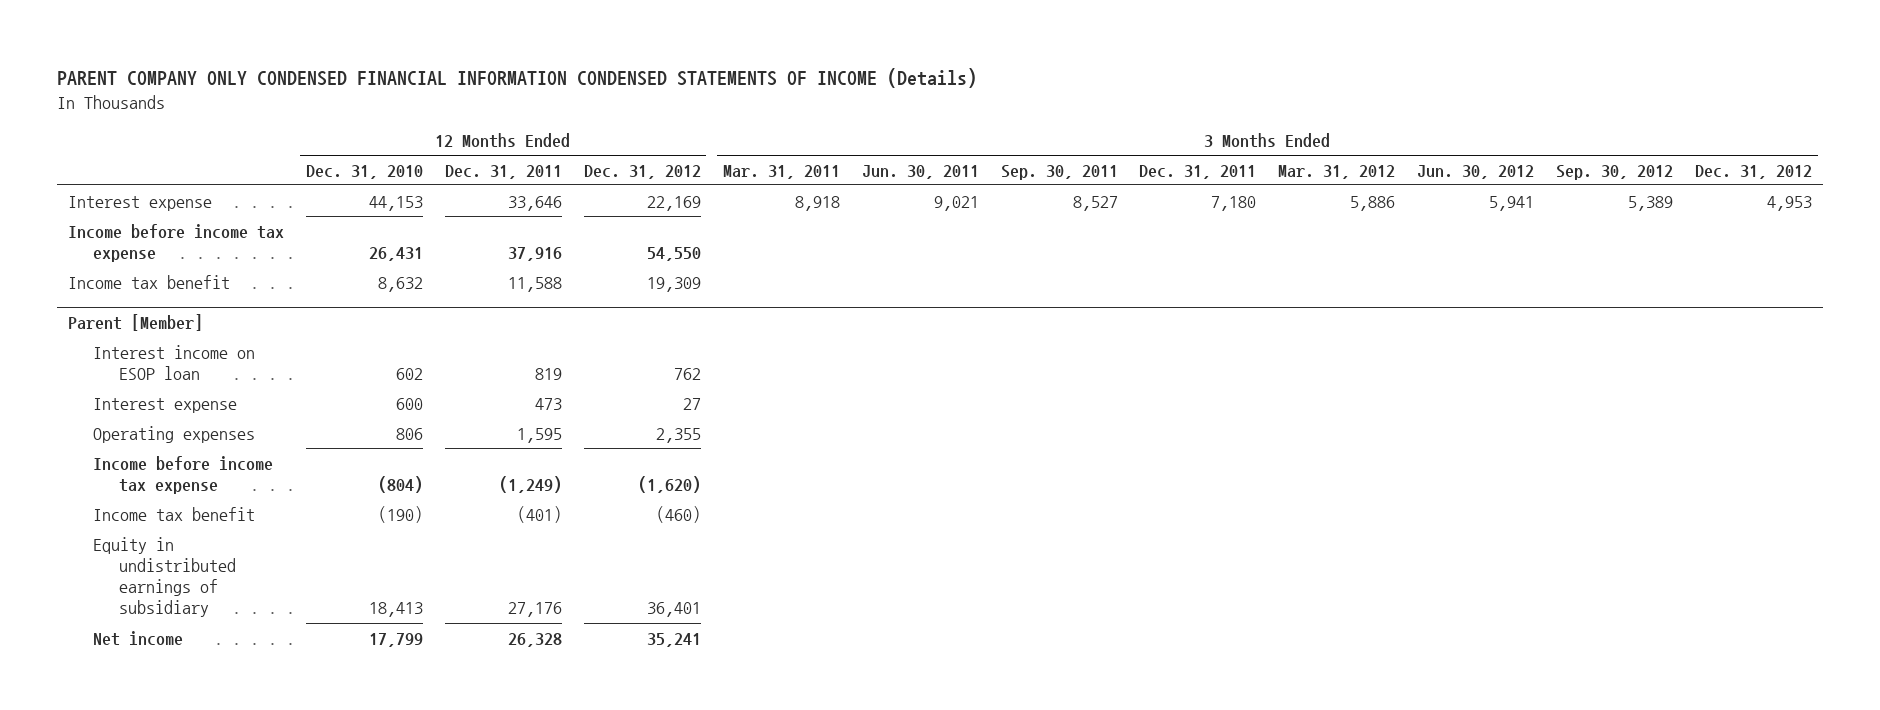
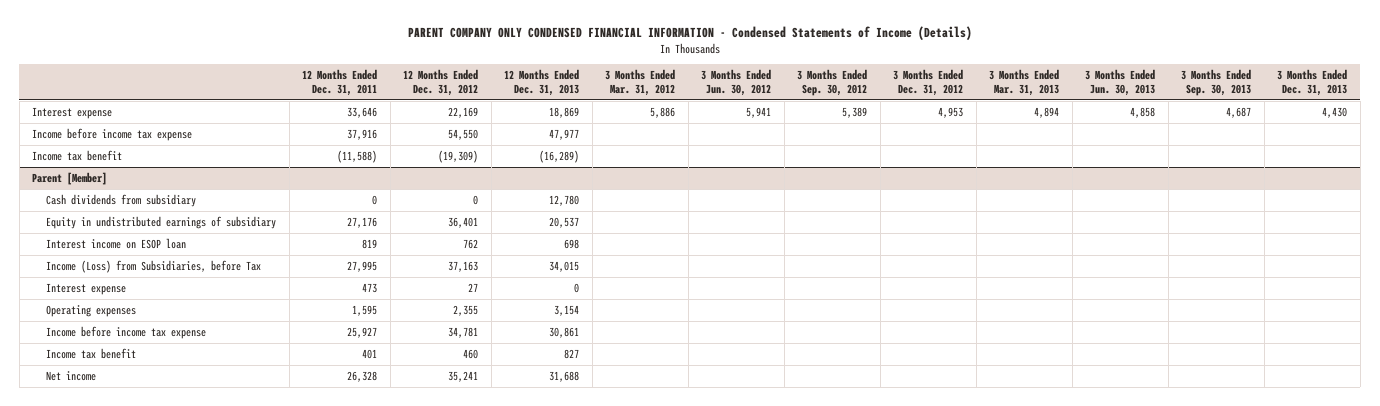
[56,68,977,89] PARENT COMPANY ONLY CONDENSED FINANCIAL INFORMATION CONDENSED STATEMENTS OF INCOME (Details) -> [407,26,972,41] PARENT COMPANY ONLY CONDENSED FINANCIAL INFORMATION - Condensed Statements of Income (Details)
[305,164,423,179] Dec. 31, 2010 -> none
[722,164,840,179] Mar. 31, 2011 -> none
[861,164,979,179] Jun. 30, 2011 -> none
[1000,164,1118,180] Sep. 30, 2011 -> none
[1139,164,1257,179] Dec. 31, 2011 -> none
none -> [504,68,580,97] 12 Months Ended Dec. 31, 2013
none -> [989,68,1060,97] 3 Months Ended Mar. 31, 2013
none -> [1085,68,1156,97] 3 Months Ended Jun. 30, 2013
none -> [1181,68,1252,97] 3 Months Ended Sep. 30, 2013
none -> [1277,68,1348,97] 3 Months Ended Dec. 31, 2013
[507,276,562,292] 11,588 -> [337,149,378,163] (11,588)
[646,276,701,292] 19,309 -> [438,149,479,163] (19,309)
none -> [46,193,197,207] Cash dividends from subsidiary
[93,536,236,618] Equity in undistributed earnings of subsidiary -> [46,215,277,229] Equity in undistributed earnings of subsidiary
none -> [46,259,262,273] Income (Loss) from Subsidiaries, before Tax
[498,475,562,493] (1,249) -> [347,326,378,338] 25,927
[637,475,701,493] (1,620) -> [448,326,479,338] 34,781
[516,505,562,523] (401) -> [362,348,378,359] 401
[655,505,701,523] (460) -> [463,348,479,359] 460

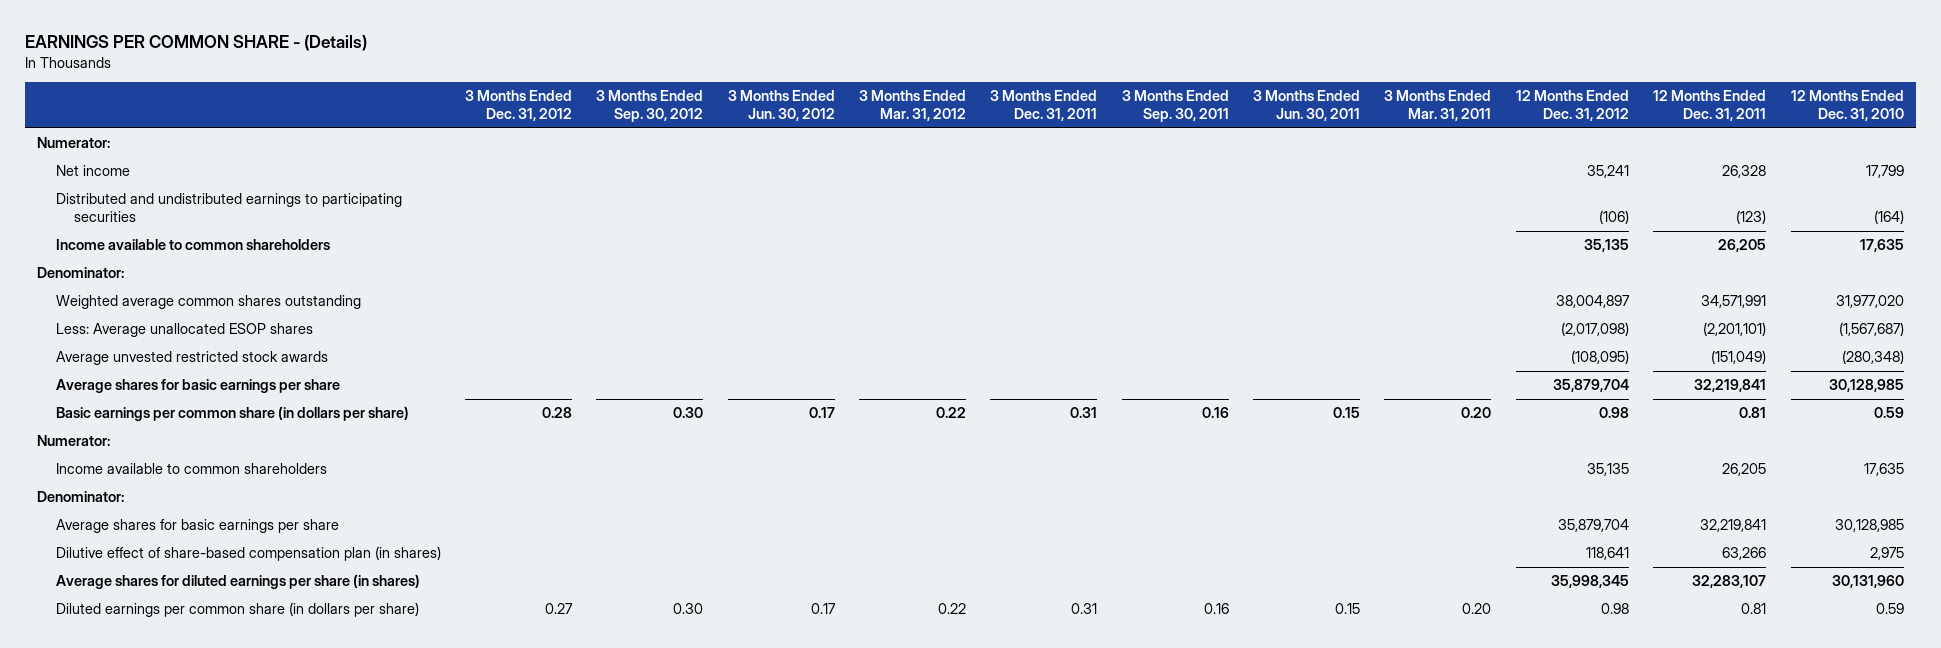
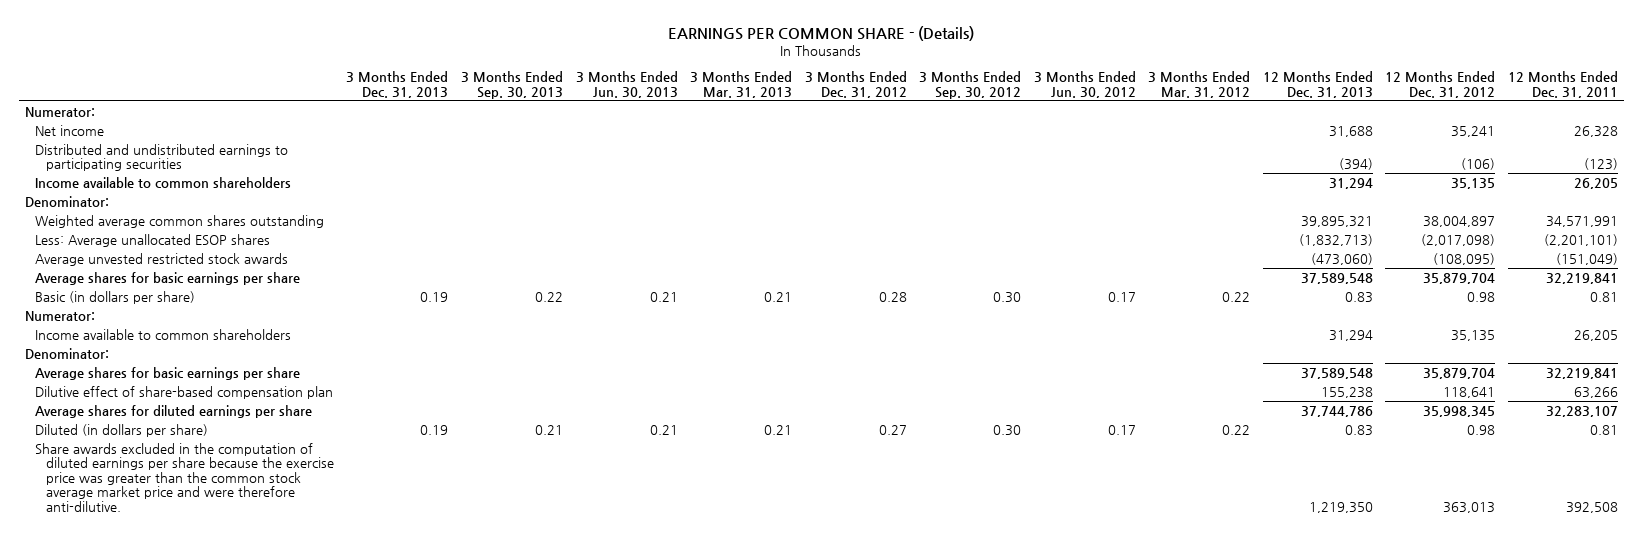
[990,90,1098,122] 3 Months Ended Dec. 31, 2011 -> none
[1121,90,1229,123] 3 Months Ended Sep. 30, 2011 -> none
[1253,90,1361,122] 3 Months Ended Jun. 30, 2011 -> none
[1384,90,1492,122] 3 Months Ended Mar. 31, 2011 -> none
[1790,90,1904,122] 12 Months Ended Dec. 31, 2010 -> none
none -> [346,71,449,98] 3 Months Ended Dec. 31, 2013
none -> [460,71,563,99] 3 Months Ended Sep. 30, 2013
none -> [575,71,678,98] 3 Months Ended Jun. 30, 2013
none -> [690,71,793,98] 3 Months Ended Mar. 31, 2013
none -> [1262,71,1373,98] 12 Months Ended Dec. 31, 2013
[55,406,409,422] Basic earnings per common share (in dollars per share) -> [35,290,196,304] Basic (in dollars per share)
[55,546,441,562] Dilutive effect of share-based compensation plan (in shares) -> [35,385,334,399] Dilutive effect of share-based compensation plan
[55,574,420,590] Average shares for diluted earnings per share (in shares) -> [35,404,313,418] Average shares for diluted earnings per share
[55,602,419,618] Diluted earnings per common share (in dollars per share) -> [35,423,209,437] Diluted (in dollars per share)
none -> [35,442,334,512] Share awards excluded in the computation of diluted earnings per share because the exercise price was greater than the common stock average market price and were therefore anti-dilutive.

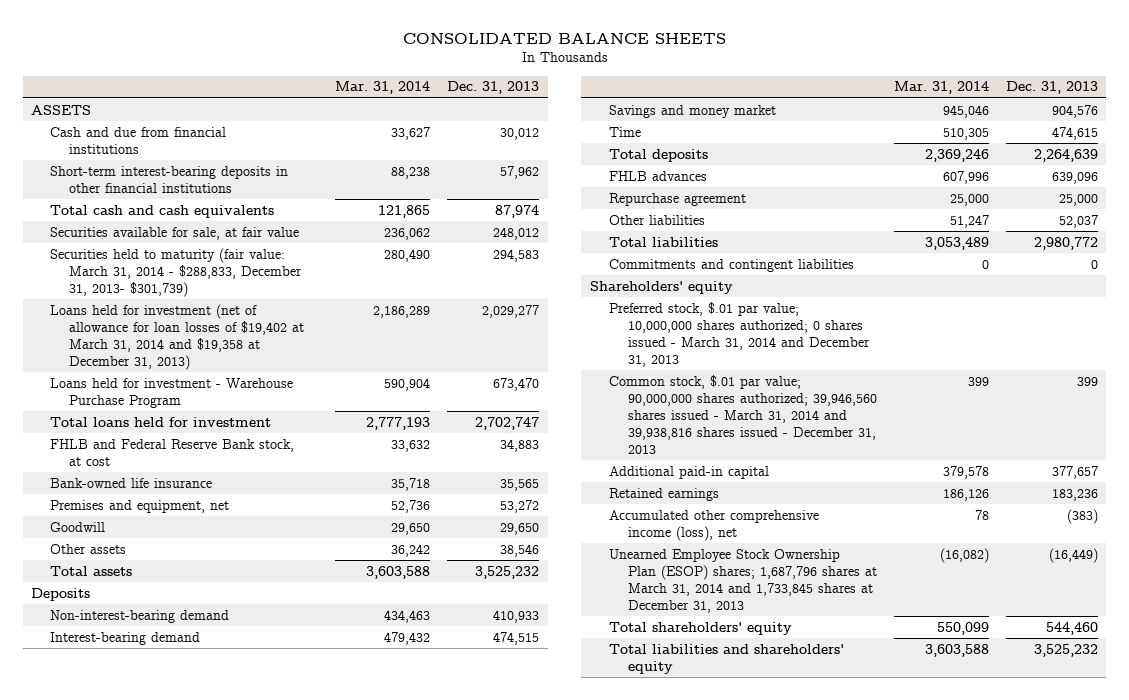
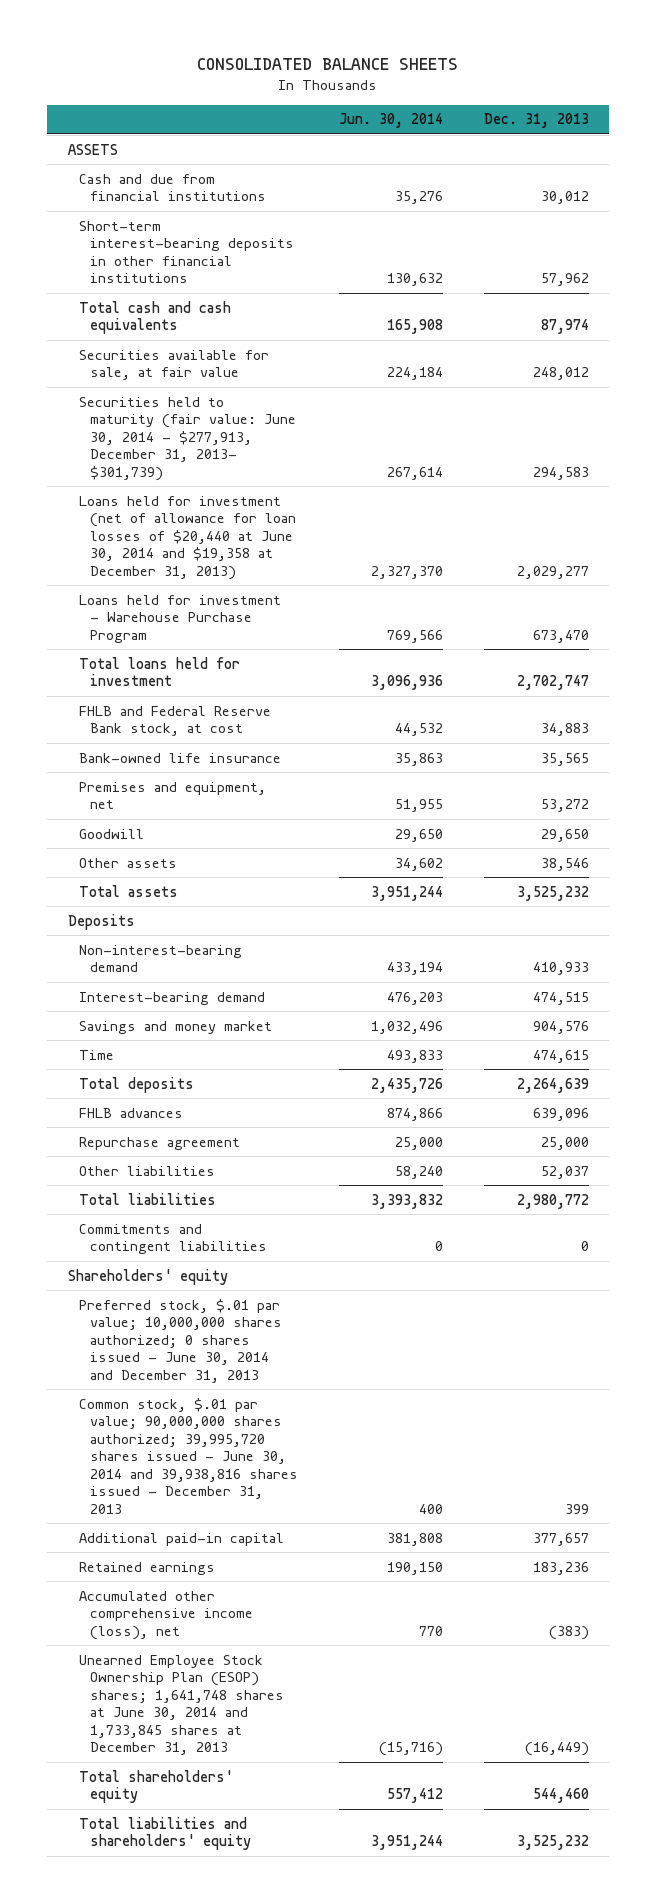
[335,81,431,95] Mar. 31, 2014 -> none
none -> [339,113,444,129] Jun. 30, 2014
[50,247,303,297] Securities held to maturity (fair value: March 31, 2014 - $288,833, December 31, 2013- $301,739) -> [78,396,297,481] Securities held to maturity (fair value: June 30, 2014 - $277,913, December 31, 2013- $301,739)
[50,303,305,370] Loans held for investment (net of allowance for loan losses of $19,402 at March 31, 2014 and $19,358 at December 31, 2013) -> [78,495,297,580] Loans held for investment (net of allowance for loan losses of $20,440 at June 30, 2014 and $19,358 at December 31, 2013)
[608,301,870,367] Preferred stock, $.01 par value; 10,000,000 shares authorized; 0 shares issued - March 31, 2014 and December 31, 2013 -> [78,1298,283,1383] Preferred stock, $.01 par value; 10,000,000 shares authorized; 0 shares issued - June 30, 2014 and December 31, 2013
[608,374,877,455] Common stock, $.01 par value; 90,000,000 shares authorized; 39,946,560 shares issued - March 31, 2014 and 39,938,816 shares issued - December 31, 2013 -> [78,1397,299,1514] Common stock, $.01 par value; 90,000,000 shares authorized; 39,995,720 shares issued - June 30, 2014 and 39,938,816 shares issued - December 31, 2013
[608,548,877,613] Unearned Employee Stock Ownership Plan (ESOP) shares; 1,687,796 shares at March 31, 2014 and 1,733,845 shares at December 31, 2013 -> [78,1654,285,1756] Unearned Employee Stock Ownership Plan (ESOP) shares; 1,641,748 shares at June 30, 2014 and 1,733,845 shares at December 31, 2013

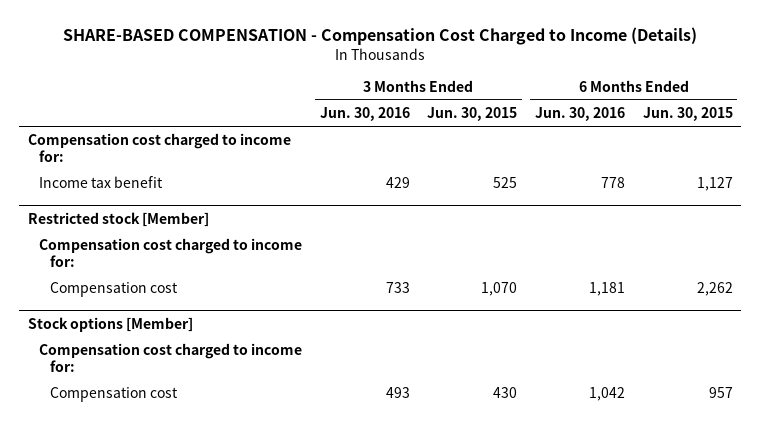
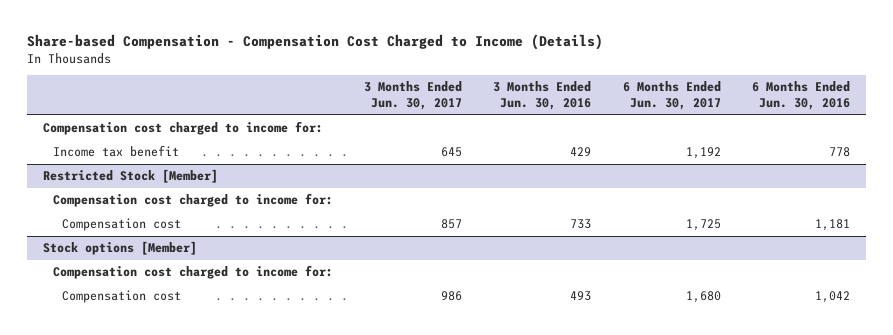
[63,26,698,45] SHARE-BASED COMPENSATION - Compensation Cost Charged to Income (Details) -> [27,34,604,51] Share-based Compensation - Compensation Cost Charged to Income (Details)
[427,107,518,122] Jun. 30, 2015 -> none
[642,107,733,122] Jun. 30, 2015 -> none
none -> [363,81,462,111] 3 Months Ended Jun. 30, 2017
none -> [622,81,721,111] 6 Months Ended Jun. 30, 2017
[28,211,210,227] Restricted stock [Member] -> [42,169,218,184] Restricted Stock [Member]

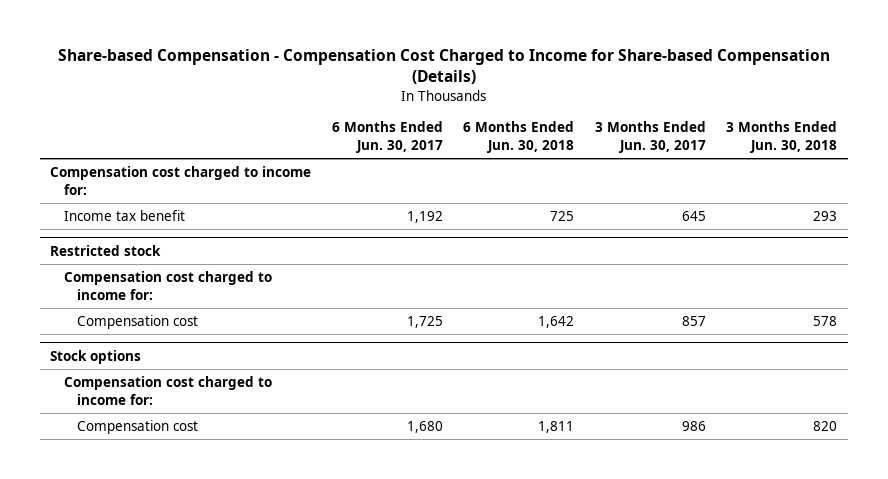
[27,34,604,51] Share-based Compensation - Compensation Cost Charged to Income (Details) -> [57,49,830,85] Share-based Compensation - Compensation Cost Charged to Income for Share-based Compensation (Details)
[493,81,592,111] 3 Months Ended Jun. 30, 2016 -> none
[752,81,851,111] 6 Months Ended Jun. 30, 2016 -> none
none -> [463,121,575,153] 6 Months Ended Jun. 30, 2018
none -> [726,121,838,153] 3 Months Ended Jun. 30, 2018
[42,169,218,184] Restricted Stock [Member] -> [50,244,162,256] Restricted stock
[42,241,197,256] Stock options [Member] -> [50,349,142,364] Stock options

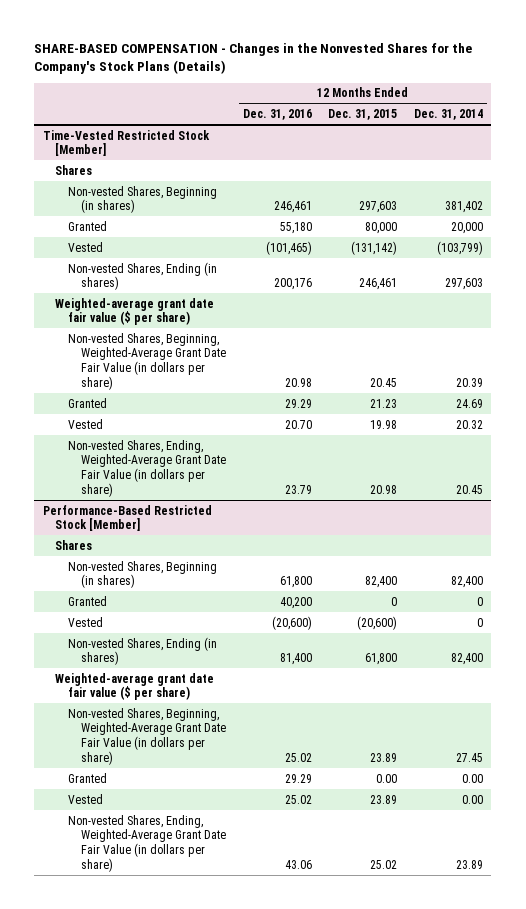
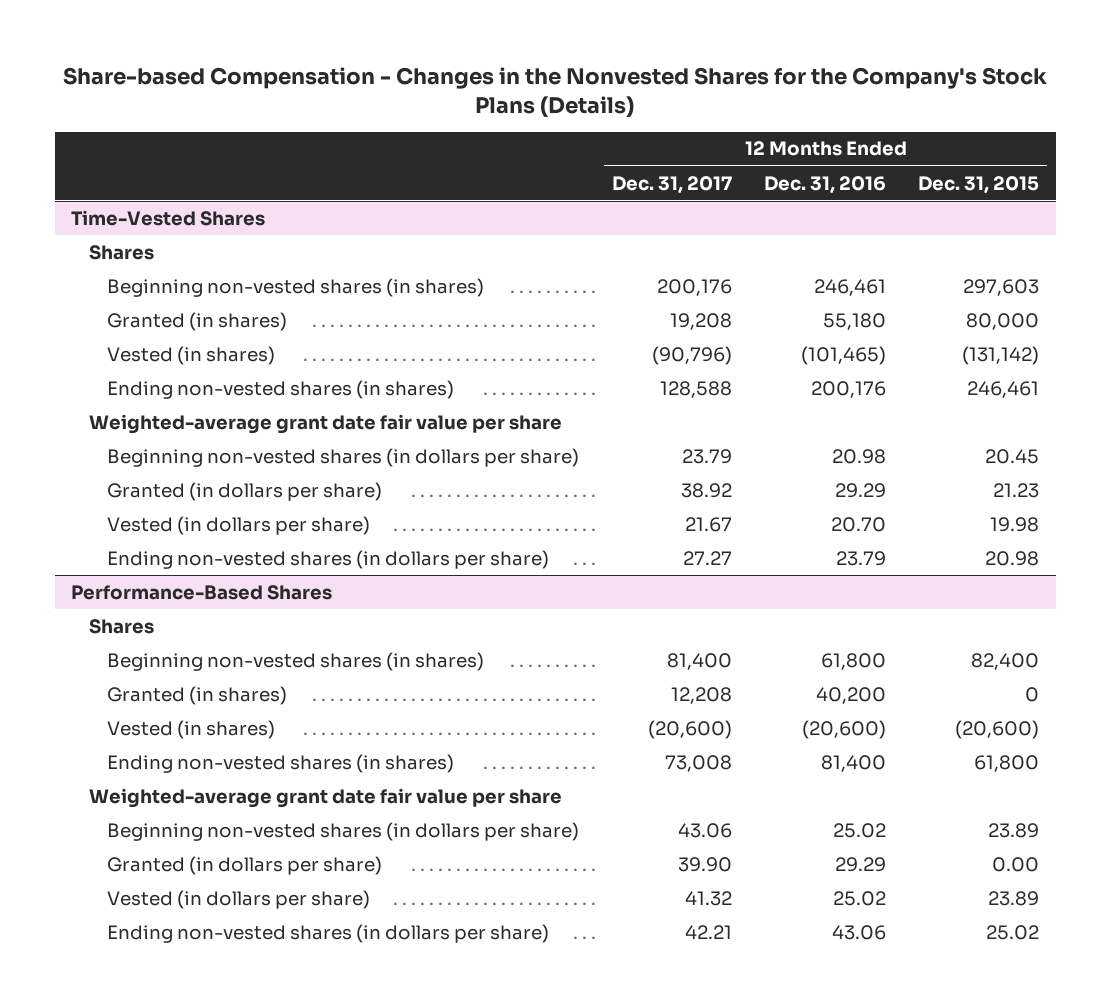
[34,42,473,74] SHARE-BASED COMPENSATION - Changes in the Nonvested Shares for the Company's Stock Plans (Details) -> [63,66,1048,117] Share-based Compensation - Changes in the Nonvested Shares for the Company's Stock Plans (Details)
[413,108,483,120] Dec. 31, 2014 -> none
none -> [611,175,732,194] Dec. 31, 2017
[42,129,210,157] Time-Vested Restricted Stock [Member] -> [71,209,266,226] Time-Vested Shares
[68,185,218,214] Non-vested Shares, Beginning (in shares) -> [107,277,485,297] Beginning non-vested shares (in shares)
[68,220,108,231] Granted -> [107,311,288,331] Granted (in shares)
[68,241,104,252] Vested -> [107,345,276,365] Vested (in shares)
[68,261,218,291] Non-vested Shares, Ending (in shares) -> [107,379,455,399] Ending non-vested shares (in shares)
[55,297,215,326] Weighted-average grant date fair value ($ per share) -> [89,413,563,434] Weighted-average grant date fair value per share
[68,332,227,390] Non-vested Shares, Beginning, Weighted-Average Grant Date Fair Value (in dollars per share) -> [107,447,580,467] Beginning non-vested shares (in dollars per share)
[68,397,108,408] Granted -> [107,481,383,501] Granted (in dollars per share)
[68,418,104,429] Vested -> [107,515,371,535] Vested (in dollars per share)
[68,439,227,497] Non-vested Shares, Ending, Weighted-Average Grant Date Fair Value (in dollars per share) -> [107,549,550,569] Ending non-vested shares (in dollars per share)
[42,504,212,532] Performance-Based Restricted Stock [Member] -> [71,584,333,600] Performance-Based Shares
[68,560,218,589] Non-vested Shares, Beginning (in shares) -> [107,651,485,671] Beginning non-vested shares (in shares)
[68,595,108,606] Granted -> [107,685,288,705] Granted (in shares)
[68,616,104,627] Vested -> [107,719,276,739] Vested (in shares)
[68,636,218,666] Non-vested Shares, Ending (in shares) -> [107,753,455,773] Ending non-vested shares (in shares)
[55,672,215,701] Weighted-average grant date fair value ($ per share) -> [89,787,563,808] Weighted-average grant date fair value per share
[68,707,227,765] Non-vested Shares, Beginning, Weighted-Average Grant Date Fair Value (in dollars per share) -> [107,821,580,841] Beginning non-vested shares (in dollars per share)
[68,772,108,783] Granted -> [107,855,383,875] Granted (in dollars per share)
[68,793,104,804] Vested -> [107,889,371,909] Vested (in dollars per share)
[68,814,227,872] Non-vested Shares, Ending, Weighted-Average Grant Date Fair Value (in dollars per share) -> [107,923,550,943] Ending non-vested shares (in dollars per share)

